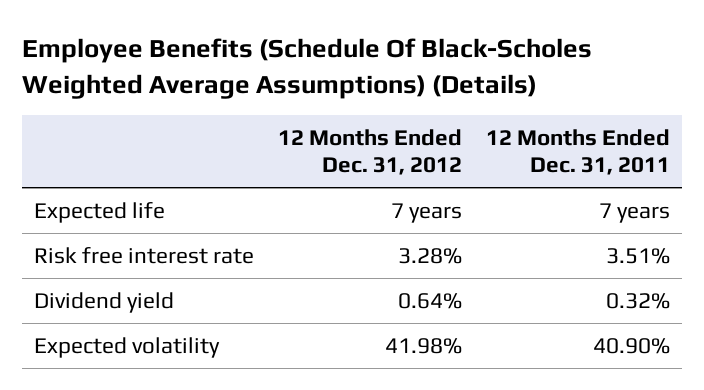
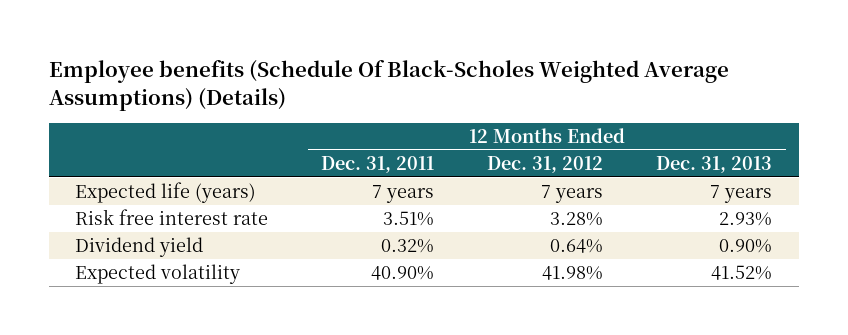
[22,38,593,99] Employee Benefits (Schedule Of Black-Scholes Weighted Average Assumptions) (Details) -> [48,59,729,111] Employee benefits (Schedule Of Black-Scholes Weighted Average Assumptions) (Details)
none -> [656,155,773,173] Dec. 31, 2013
[34,201,166,223] Expected life -> [75,182,257,204] Expected life (years)

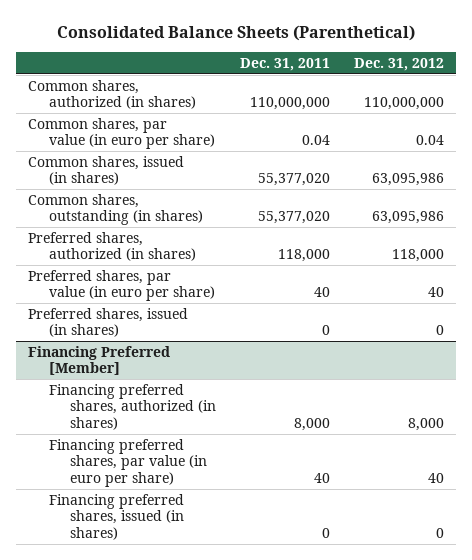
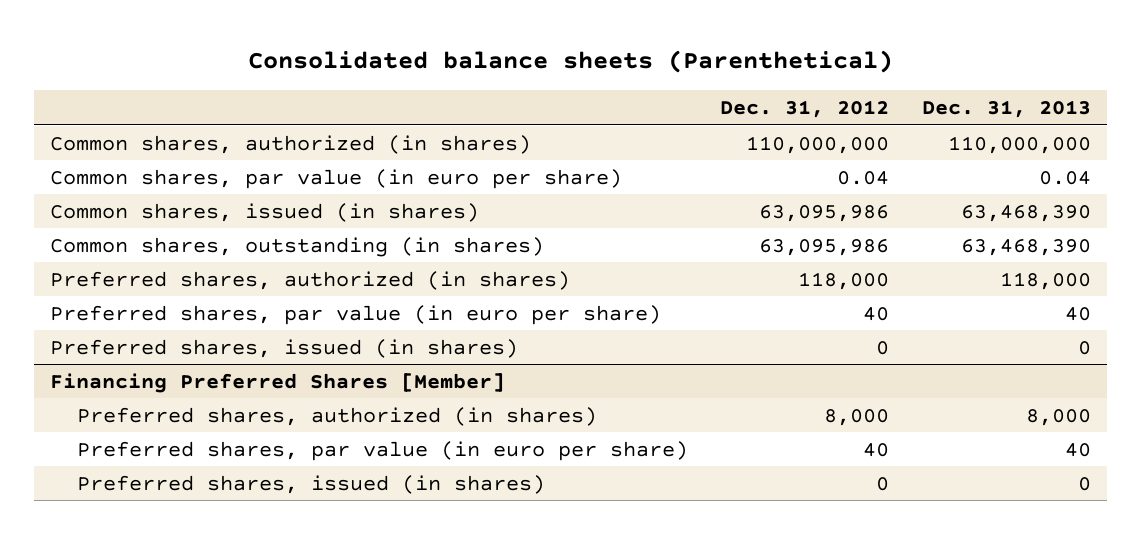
[57,25,416,42] Consolidated Balance Sheets (Parenthetical) -> [247,50,893,74] Consolidated balance sheets (Parenthetical)
[239,58,330,72] Dec. 31, 2011 -> none
none -> [922,100,1092,119] Dec. 31, 2013
[28,345,171,376] Financing Preferred [Member] -> [50,372,506,393] Financing Preferred Shares [Member]
[49,383,216,430] Financing preferred shares, authorized (in shares) -> [76,406,597,426] Preferred shares, authorized (in shares)
[49,438,207,487] Financing preferred shares, par value (in euro per share) -> [76,440,688,461] Preferred shares, par value (in euro per share)
[49,493,185,540] Financing preferred shares, issued (in shares) -> [76,474,545,494] Preferred shares, issued (in shares)

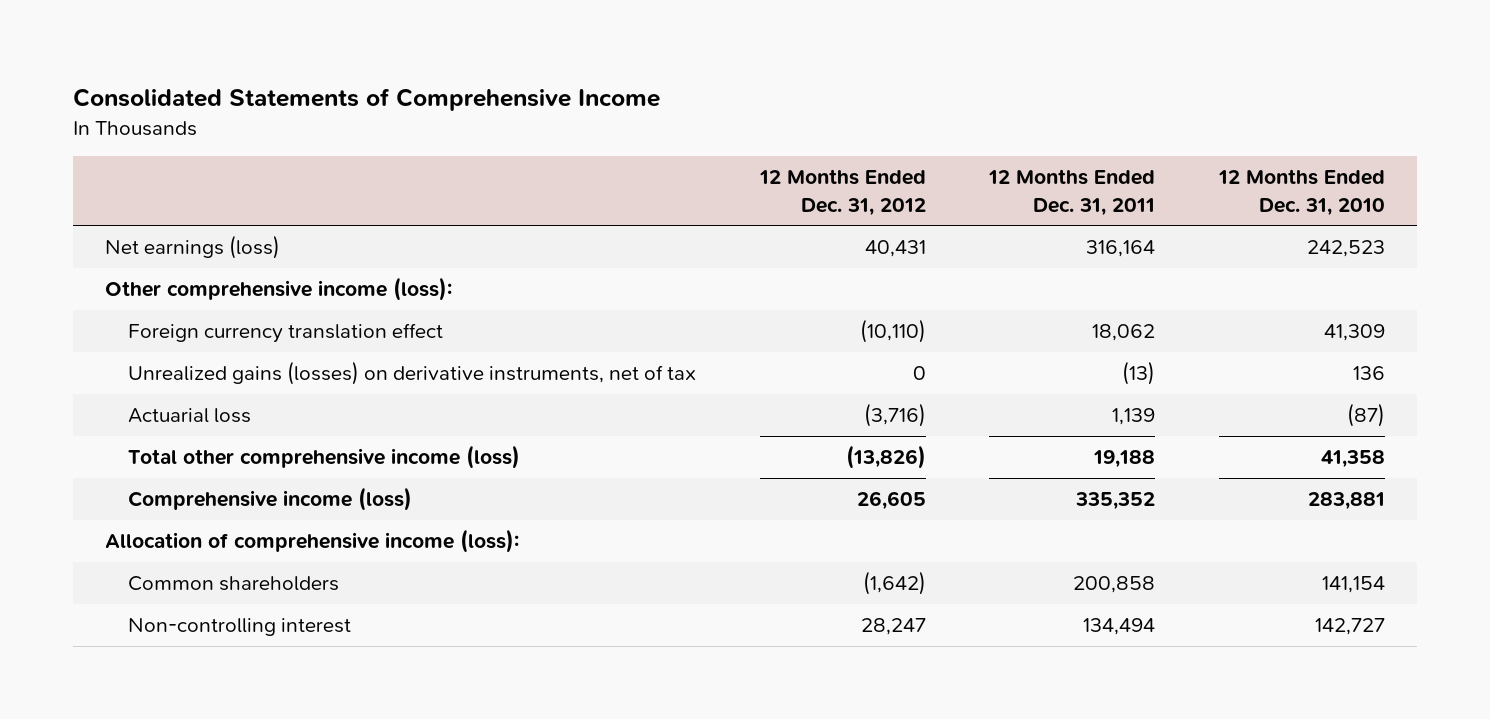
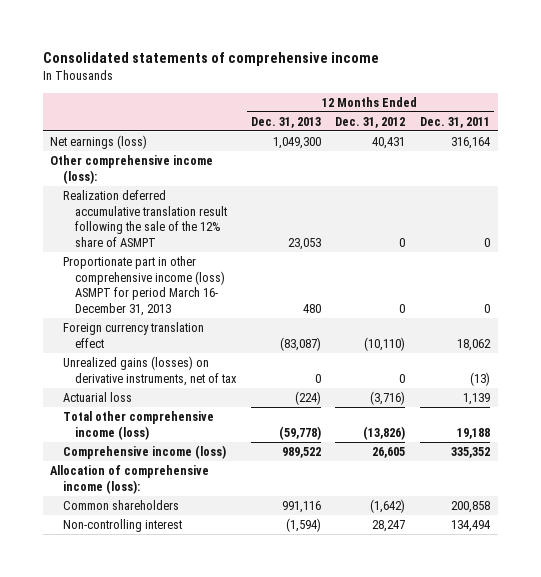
[72,87,660,111] Consolidated Statements of Comprehensive Income -> [43,51,380,66] Consolidated statements of comprehensive income
[1218,169,1386,216] 12 Months Ended Dec. 31, 2010 -> none
none -> [250,116,321,128] Dec. 31, 2013
none -> [62,189,227,248] Realization deferred accumulative translation result following the sale of the 12% share of ASMPT
none -> [62,255,225,317] Proportionate part in other comprehensive income (loss) ASMPT for period March 16- December 31, 2013

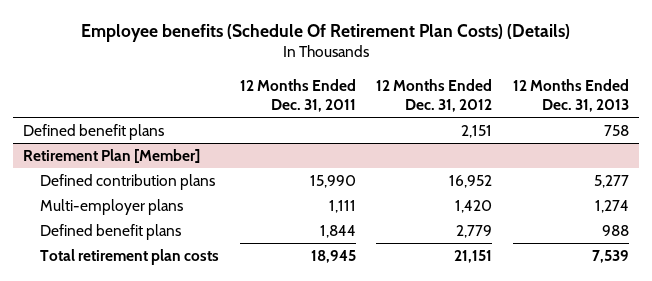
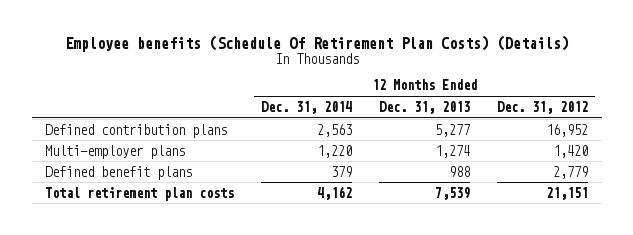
[239,78,356,113] 12 Months Ended Dec. 31, 2011 -> none
none -> [261,100,353,114] Dec. 31, 2014
[23,123,165,140] Defined benefit plans -> none
[23,148,201,163] Retirement Plan [Member] -> none

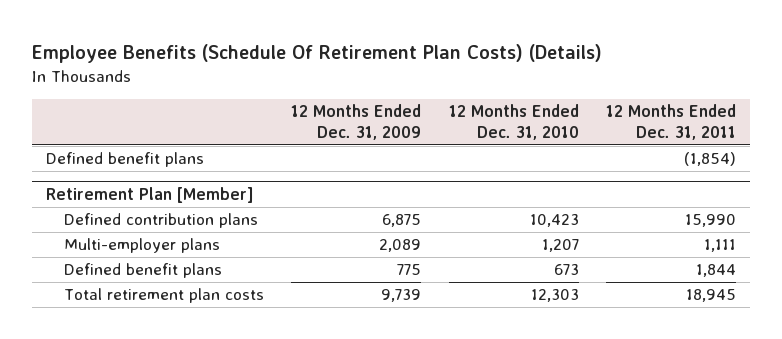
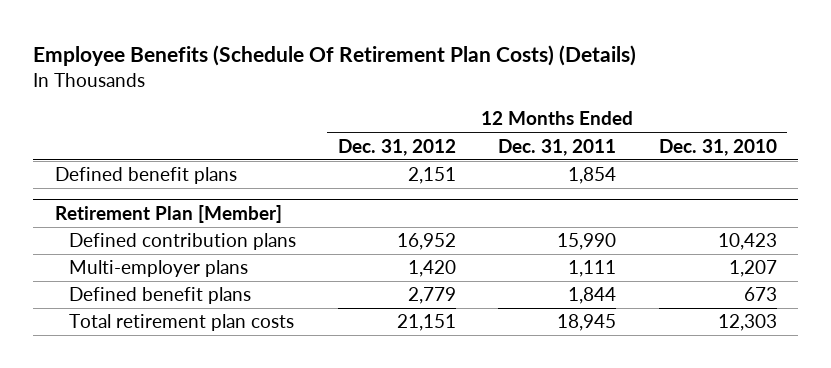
[291,104,422,140] 12 Months Ended Dec. 31, 2009 -> none
none -> [338,138,457,156] Dec. 31, 2012
[684,152,737,167] (1,854) -> [568,167,617,185] 1,854

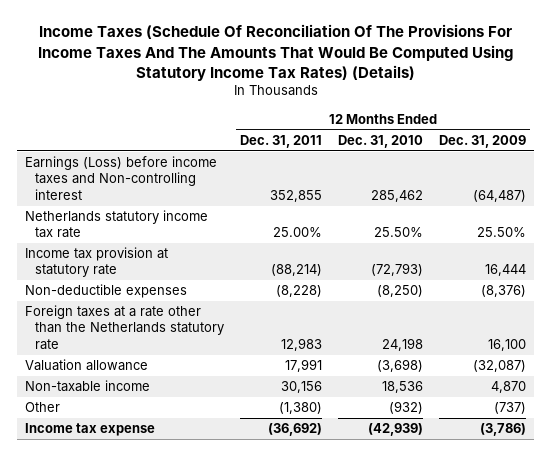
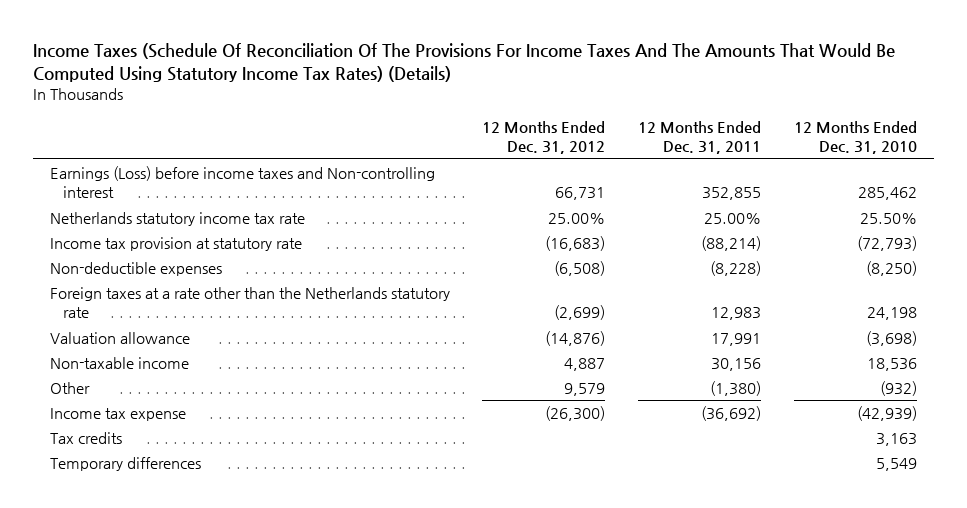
[439,135,527,149] Dec. 31, 2009 -> none
none -> [482,120,606,154] 12 Months Ended Dec. 31, 2012
none -> [49,431,122,444] Tax credits
none -> [49,456,201,471] Temporary differences

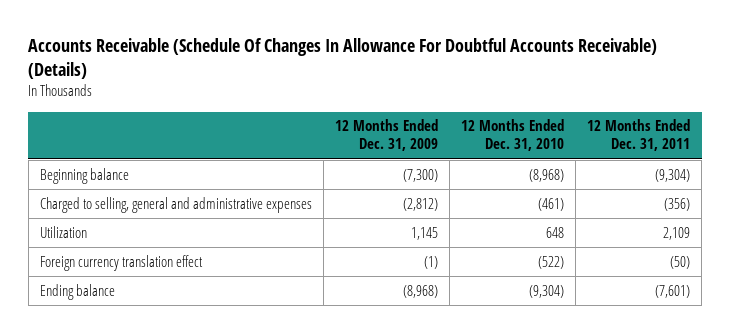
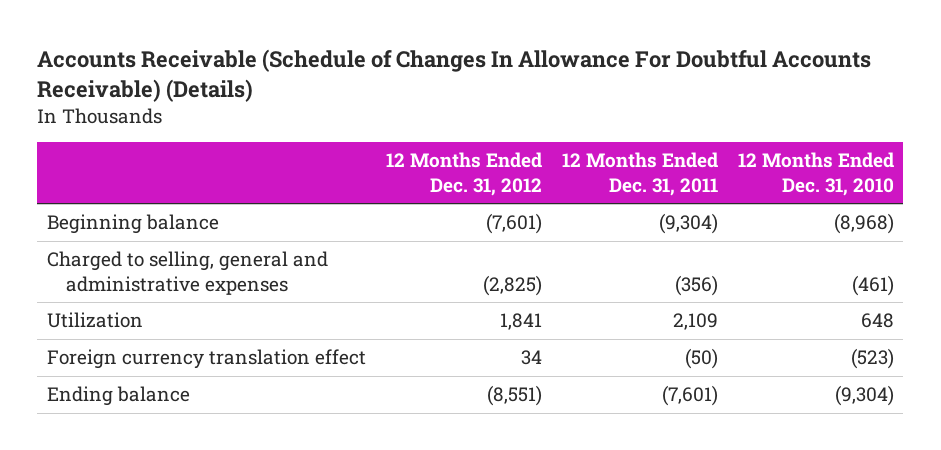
[28,38,658,79] Accounts Receivable (Schedule Of Changes In Allowance For Doubtful Accounts Receivable) (Details) -> [37,49,872,102] Accounts Receivable (Schedule of Changes In Allowance For Doubtful Accounts Receivable) (Details)
[335,119,439,152] 12 Months Ended Dec. 31, 2009 -> none
none -> [385,152,542,196] 12 Months Ended Dec. 31, 2012
[538,255,565,269] (522) -> [850,348,894,370] (523)

